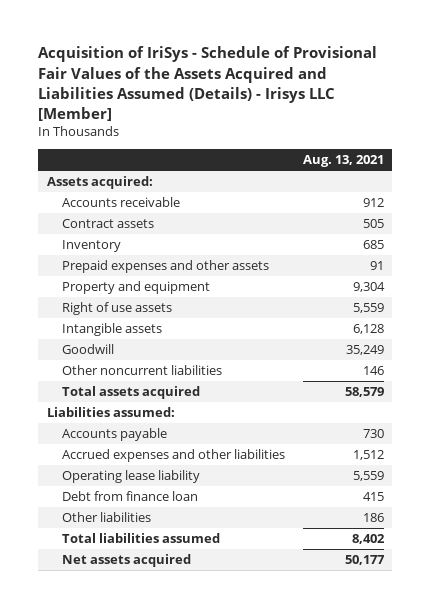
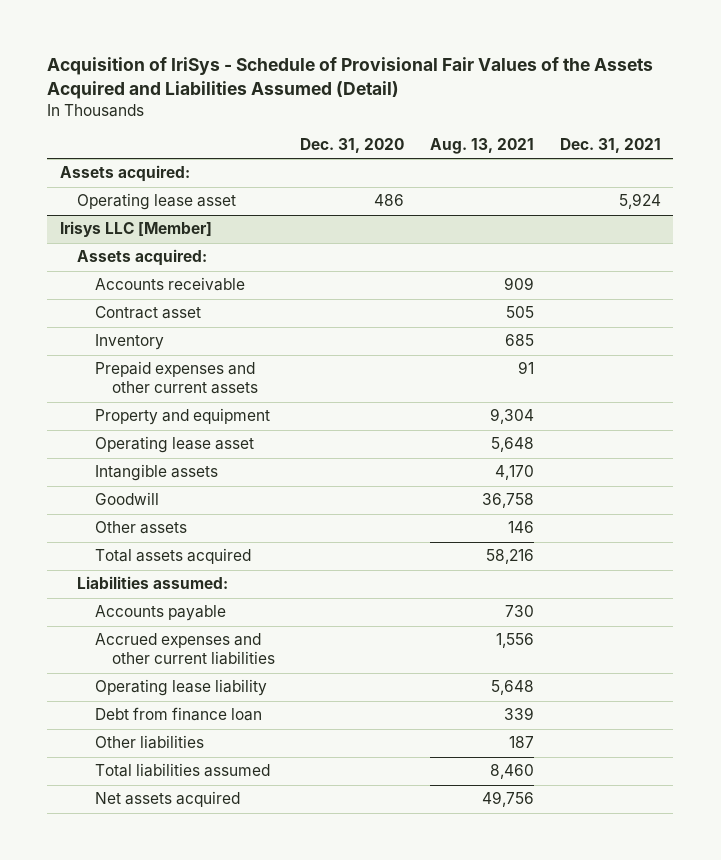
[38,46,378,121] Acquisition of IriSys - Schedule of Provisional Fair Values of the Assets Acquired and Liabilities Assumed (Details) - Irisys LLC [Member] -> [47,57,654,99] Acquisition of IriSys - Schedule of Provisional Fair Values of the Assets Acquired and Liabilities Assumed (Detail)
none -> [300,138,405,154] Dec. 31, 2020
none -> [559,138,661,154] Dec. 31, 2021
none -> [77,193,237,211] Operating lease asset
none -> [60,221,213,238] Irisys LLC [Member]
none -> [77,249,208,267] Assets acquired:
[362,198,384,208] 912 -> [503,277,534,291] 909
[61,219,154,229] Contract assets -> [94,306,201,320] Contract asset
[61,260,269,274] Prepaid expenses and other assets -> [94,361,258,395] Prepaid expenses and other current assets
[61,302,172,316] Right of use assets -> none
none -> [94,436,254,454] Operating lease asset
[352,324,384,335] 6,128 -> [494,465,534,481] 4,170
[345,345,384,356] 35,249 -> [481,493,534,509] 36,758
[61,365,222,376] Other noncurrent liabilities -> [94,521,187,535] Other assets
[344,387,384,398] 58,579 -> [485,549,534,565] 58,216
[61,449,285,463] Accrued expenses and other liabilities -> [94,633,275,666] Accrued expenses and other current liabilities
[352,450,384,461] 1,512 -> [495,633,534,649] 1,556
[352,471,384,482] 5,559 -> [490,680,534,696] 5,648
[362,492,384,502] 415 -> [503,707,534,721] 339
[362,513,384,523] 186 -> [508,736,534,749] 187
[351,534,385,545] 8,402 -> [489,764,534,780] 8,460
[344,555,385,566] 50,177 -> [481,791,534,808] 49,756

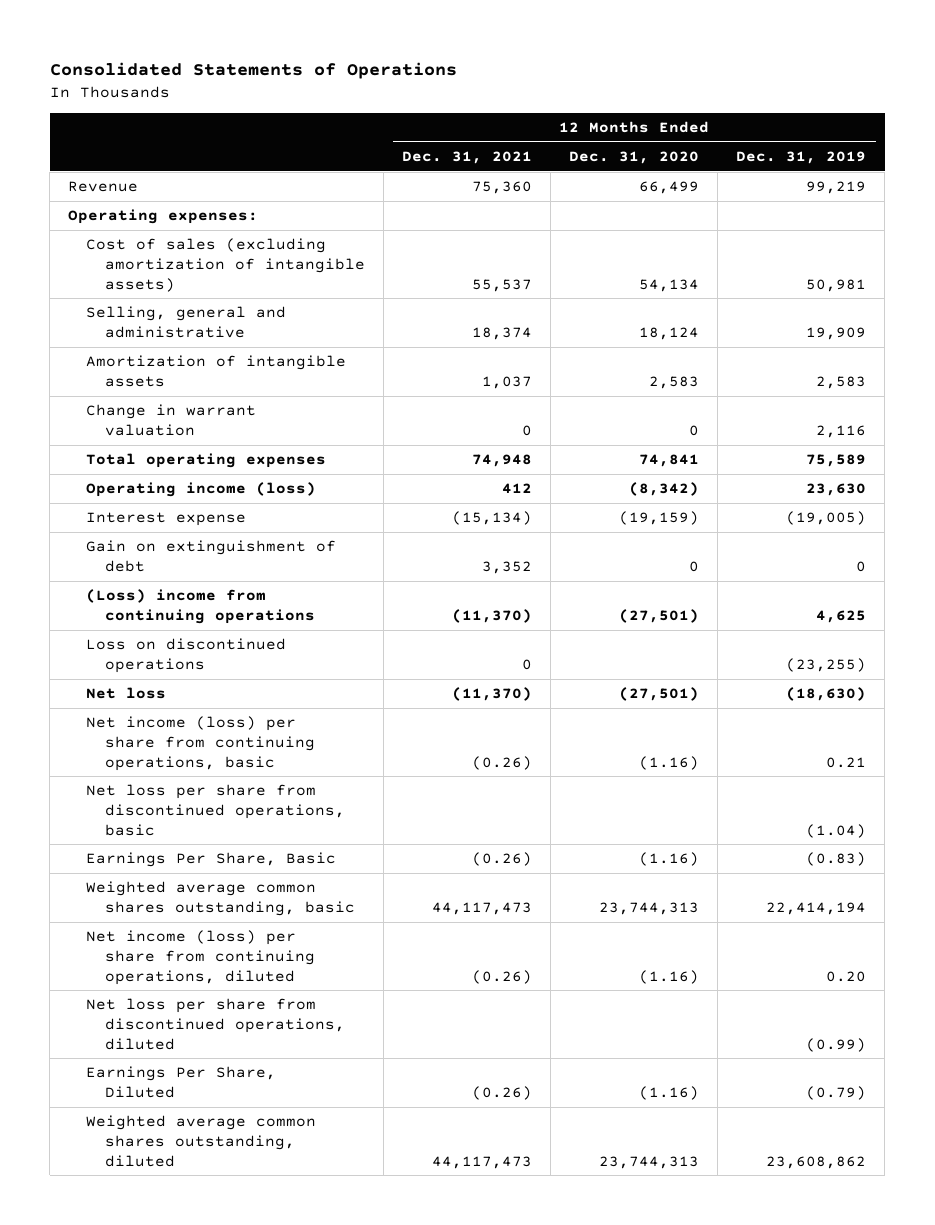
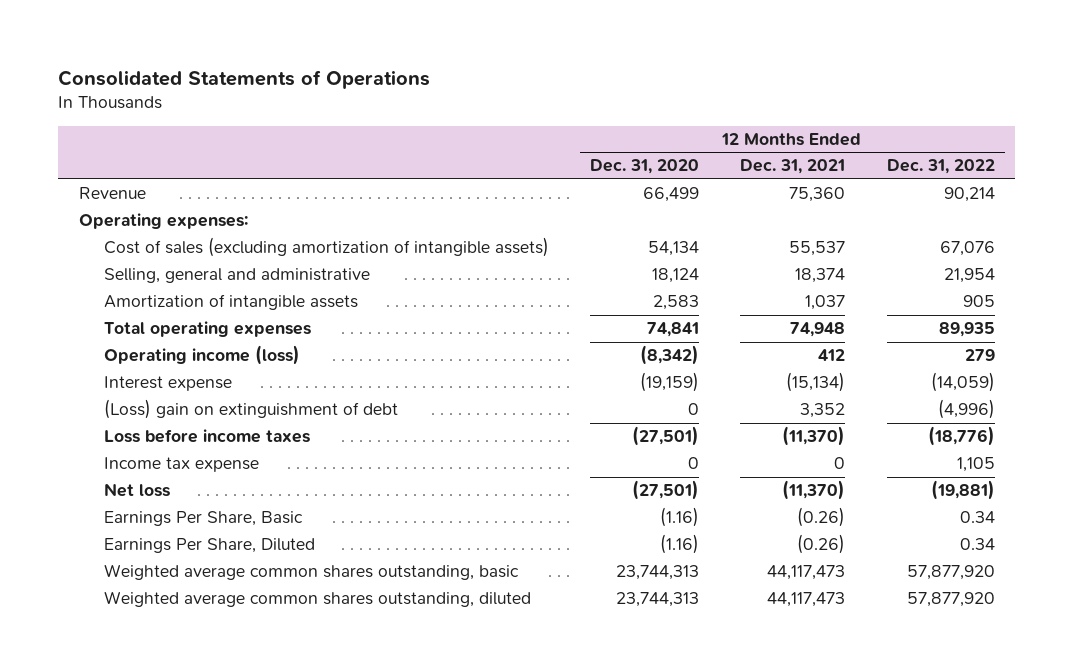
[736,151,867,165] Dec. 31, 2019 -> none
none -> [886,159,995,175] Dec. 31, 2022
[86,404,257,436] Change in warrant valuation -> none
[86,638,287,673] Loss on discontinued operations -> none
[86,540,337,572] Gain on extinguishment of debt -> [104,399,399,420] (Loss) gain on extinguishment of debt
[86,589,315,624] (Loss) income from continuing operations -> [104,429,311,444] Loss before income taxes
none -> [104,457,260,473] Income tax expense
[86,716,315,771] Net income (loss) per share from continuing operations, basic -> none
[86,784,345,836] Net loss per share from discontinued operations, basic -> none
[86,930,315,985] Net income (loss) per share from continuing operations, diluted -> none
[86,998,345,1050] Net loss per share from discontinued operations, diluted -> none
[86,881,355,916] Weighted average common shares outstanding, basic -> [104,564,520,581] Weighted average common shares outstanding, basic

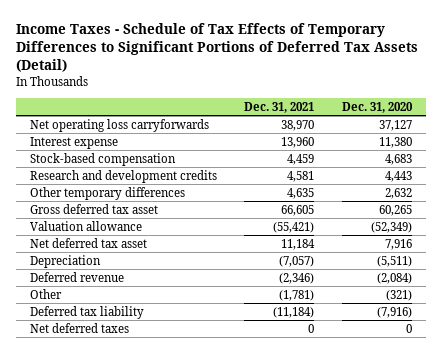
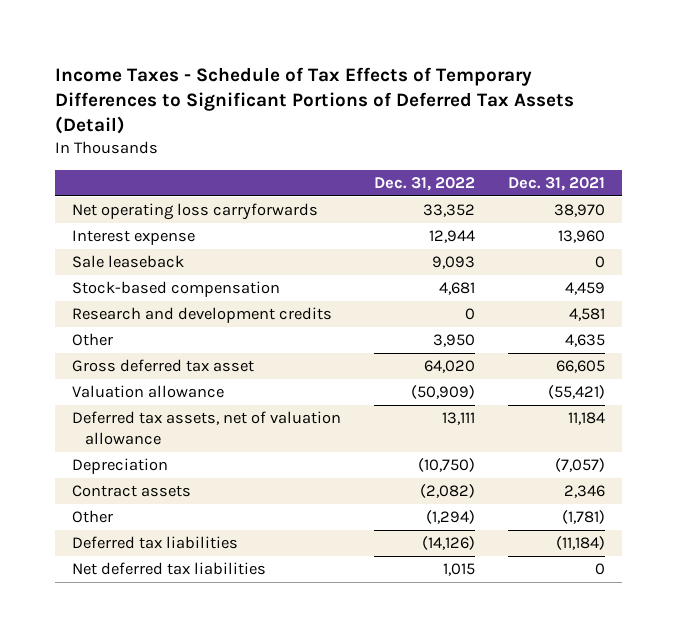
[342,101,414,113] Dec. 31, 2020 -> none
none -> [374,176,476,191] Dec. 31, 2022
none -> [71,255,184,269] Sale leaseback
[29,186,185,200] Other temporary differences -> [71,333,113,347] Other
[29,237,147,248] Net deferred tax asset -> [71,411,341,445] Deferred tax assets, net of valuation allowance
[29,271,124,282] Deferred revenue -> none
none -> [71,485,191,498] Contract assets
[29,305,144,319] Deferred tax liability -> [71,536,238,550] Deferred tax liabilities
[29,322,129,333] Net deferred taxes -> [71,562,266,576] Net deferred tax liabilities

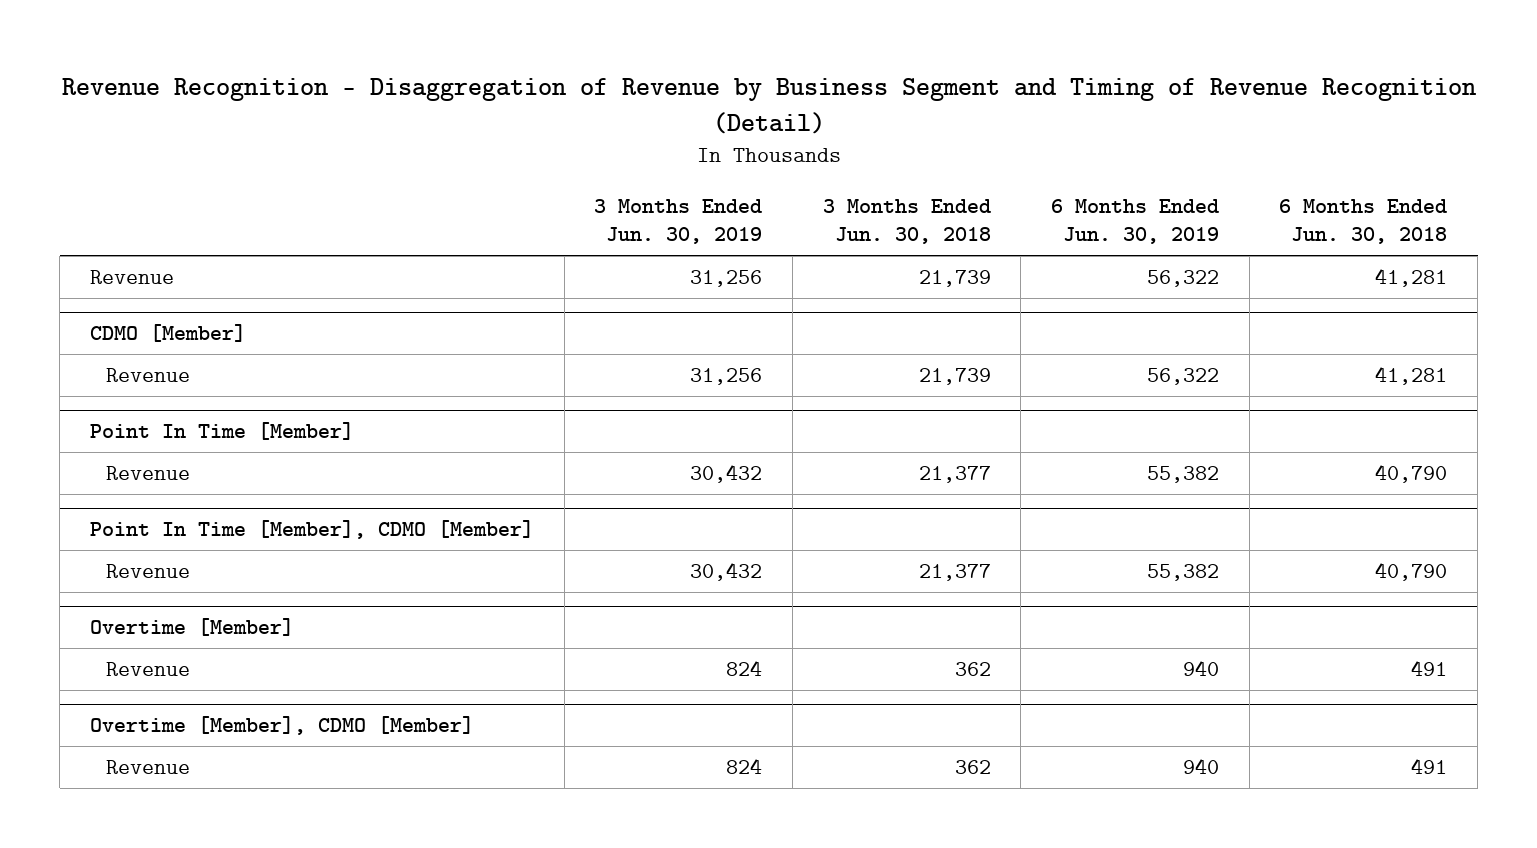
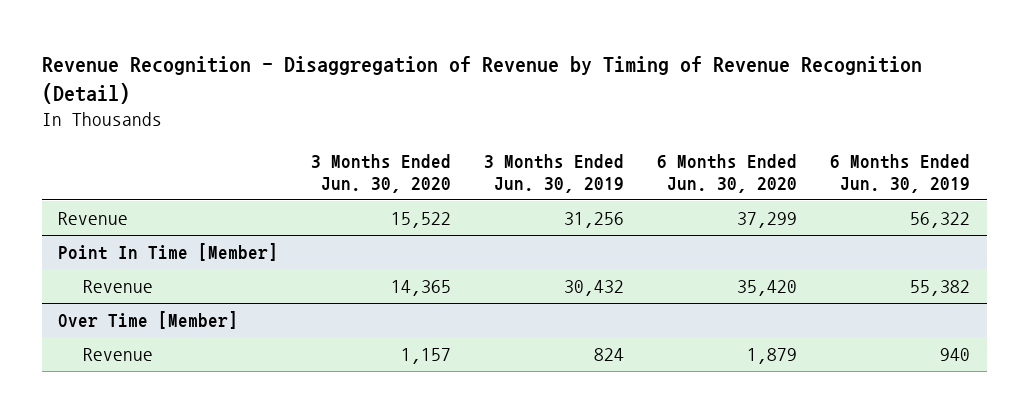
[61,78,1477,134] Revenue Recognition - Disaggregation of Revenue by Business Segment and Timing of Revenue Recognition (Detail) -> [41,55,922,104] Revenue Recognition - Disaggregation of Revenue by Timing of Revenue Recognition (Detail)
[822,198,991,245] 3 Months Ended Jun. 30, 2018 -> none
[1279,198,1448,245] 6 Months Ended Jun. 30, 2018 -> none
none -> [311,154,452,193] 3 Months Ended Jun. 30, 2020
none -> [657,154,798,193] 6 Months Ended Jun. 30, 2020
[89,324,246,343] CDMO [Member] -> none
[106,368,191,383] Revenue -> none
[89,520,534,540] Point In Time [Member], CDMO [Member] -> none
[106,564,191,579] Revenue -> none
[106,662,191,677] Revenue -> none
[89,716,474,736] Overtime [Member], CDMO [Member] -> none
[89,618,294,637] Overtime [Member] -> [58,311,239,330] Over Time [Member]

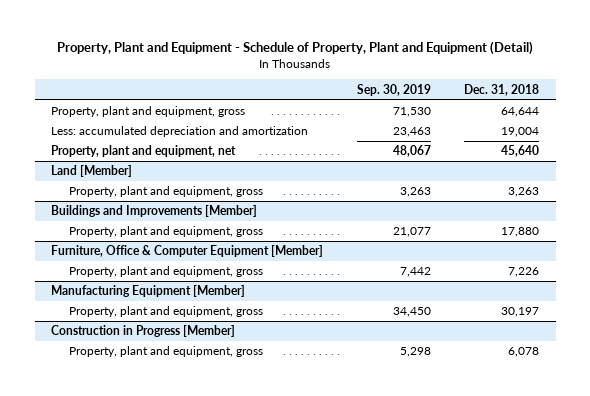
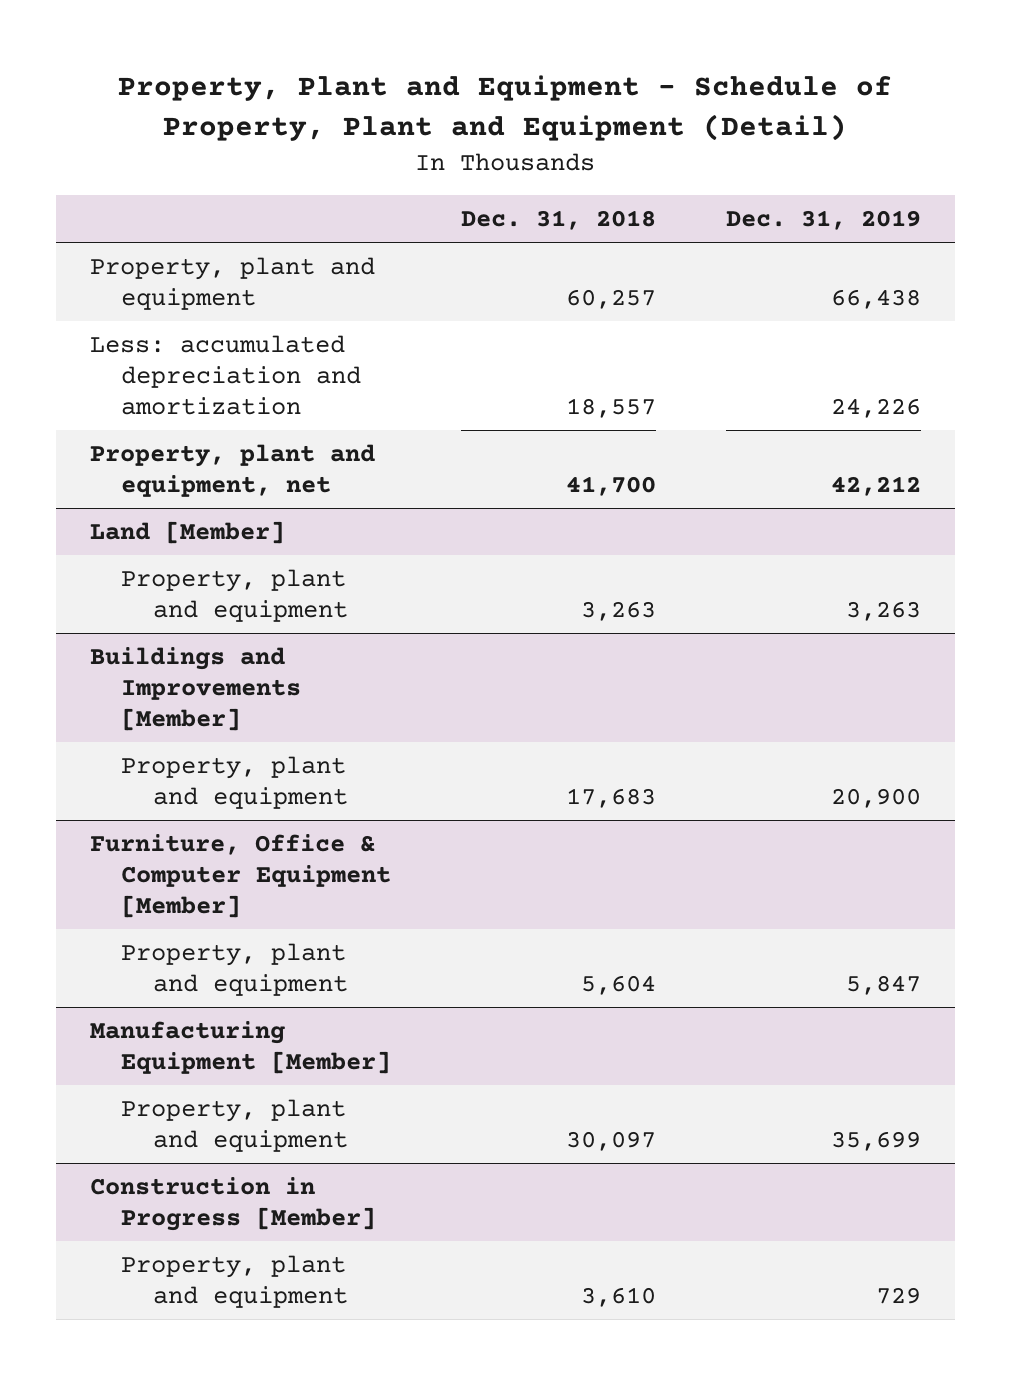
[356,83,431,96] Sep. 30, 2019 -> none
none -> [725,210,921,231] Dec. 31, 2019
[51,106,246,118] Property, plant and equipment, gross -> [90,256,376,311] Property, plant and equipment
[501,107,540,118] 64,644 -> [565,289,656,310] 60,257
[501,127,540,138] 19,004 -> [565,398,656,419] 18,557
[501,145,540,158] 45,640 -> [565,476,656,497] 41,700
[69,186,264,198] Property, plant and equipment, gross -> [121,568,348,623] Property, plant and equipment
[69,226,264,238] Property, plant and equipment, gross -> [121,755,348,810] Property, plant and equipment
[501,227,540,238] 17,880 -> [565,788,656,809] 17,683
[69,266,264,278] Property, plant and equipment, gross -> [121,942,348,997] Property, plant and equipment
[508,267,540,278] 7,226 -> [580,975,656,996] 5,604
[69,306,264,318] Property, plant and equipment, gross -> [121,1098,348,1153] Property, plant and equipment
[501,307,540,318] 30,197 -> [565,1131,656,1152] 30,097
[69,346,264,358] Property, plant and equipment, gross -> [121,1254,348,1309] Property, plant and equipment
[508,347,540,358] 6,078 -> [580,1287,656,1308] 3,610

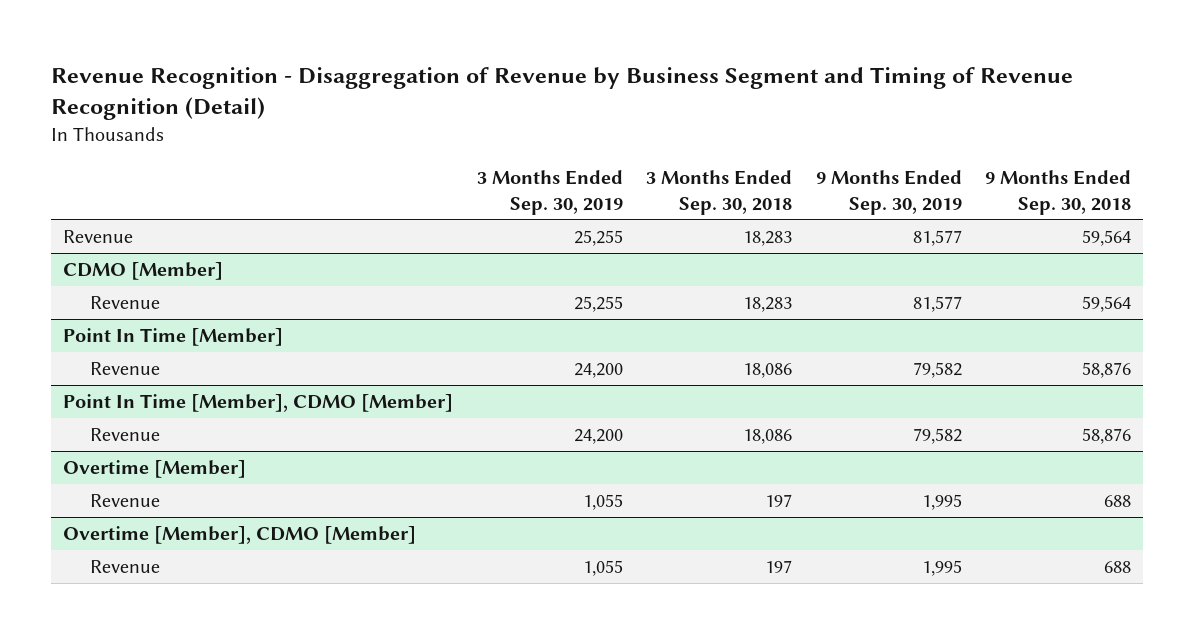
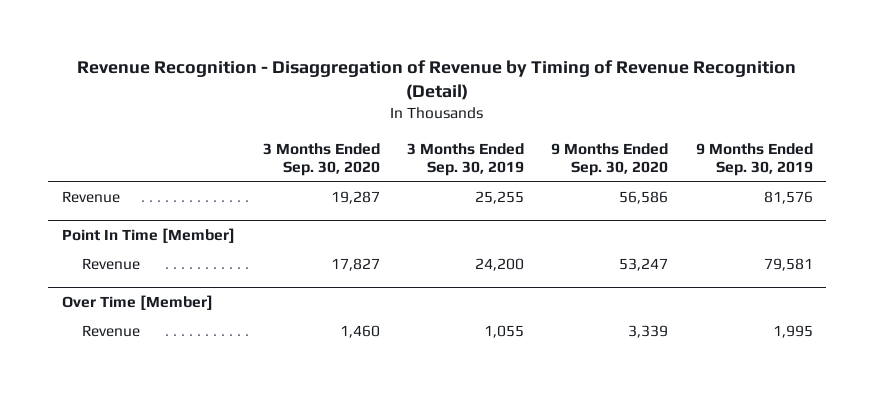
[51,66,1074,120] Revenue Recognition - Disaggregation of Revenue by Business Segment and Timing of Revenue Recognition (Detail) -> [77,59,797,101] Revenue Recognition - Disaggregation of Revenue by Timing of Revenue Recognition (Detail)
[646,170,793,215] 3 Months Ended Sep. 30, 2018 -> none
[985,170,1132,215] 9 Months Ended Sep. 30, 2018 -> none
none -> [262,142,380,176] 3 Months Ended Sep. 30, 2020
none -> [551,142,669,176] 9 Months Ended Sep. 30, 2020
[62,261,223,280] CDMO [Member] -> none
[89,295,160,309] Revenue -> none
[912,229,962,246] 81,577 -> [763,190,813,204] 81,576
[62,393,453,412] Point In Time [Member], CDMO [Member] -> none
[89,427,160,441] Revenue -> none
[89,493,160,507] Revenue -> none
[62,525,416,544] Overtime [Member], CDMO [Member] -> none
[912,361,962,378] 79,582 -> [763,257,813,271] 79,581
[62,459,246,478] Overtime [Member] -> [62,294,214,310] Over Time [Member]

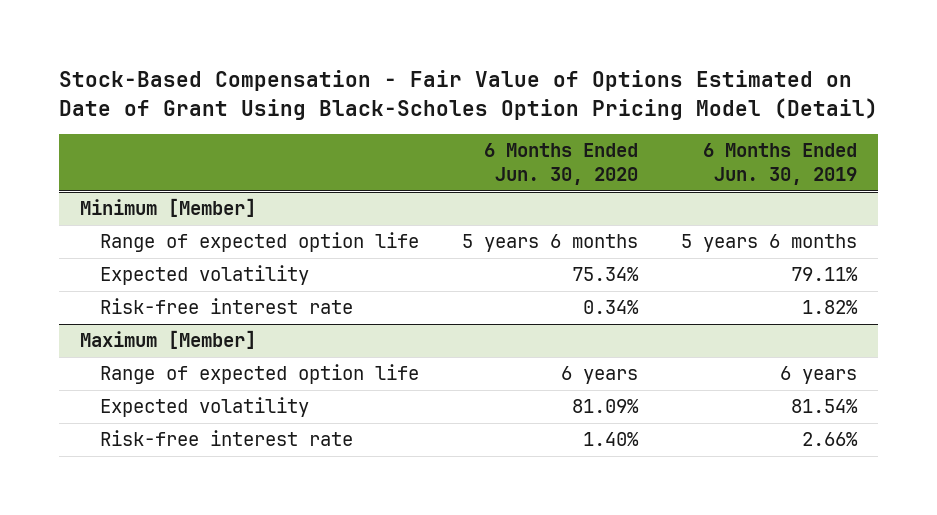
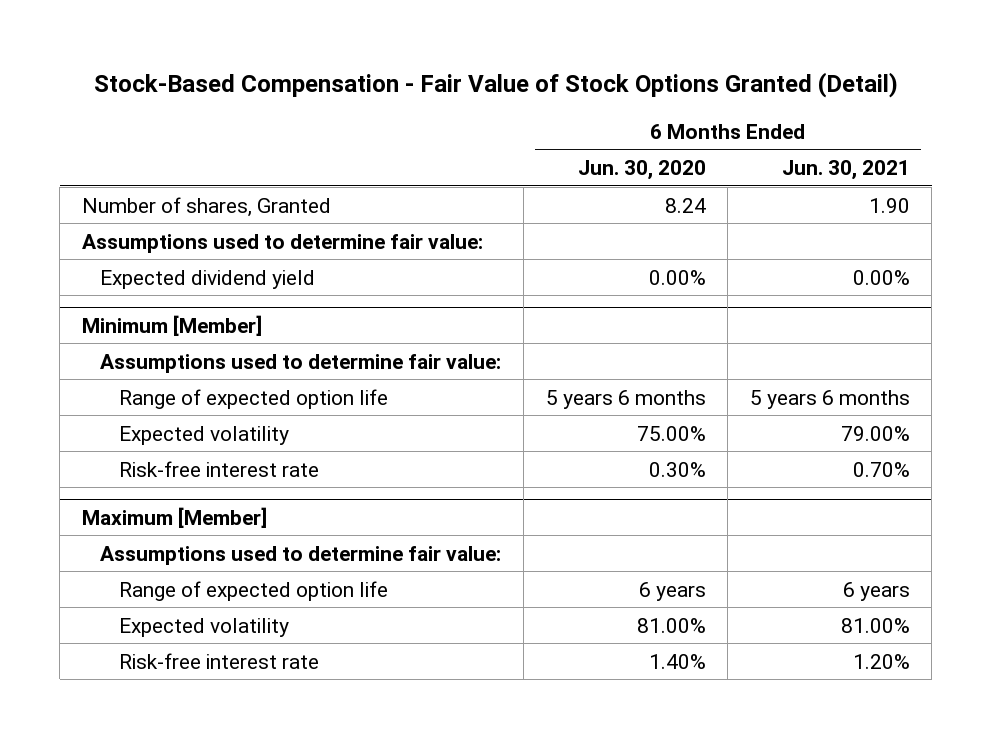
[58,70,878,120] Stock-Based Compensation - Fair Value of Options Estimated on Date of Grant Using Black-Scholes Option Pricing Model (Detail) -> [93,72,898,99] Stock-Based Compensation - Fair Value of Stock Options Granted (Detail)
[702,143,857,185] 6 Months Ended Jun. 30, 2019 -> none
none -> [781,159,910,180] Jun. 30, 2021
none -> [81,196,331,217] Number of shares, Granted
none -> [81,233,483,253] Assumptions used to determine fair value:
none -> [100,269,316,289] Expected dividend yield
none -> [100,353,502,373] Assumptions used to determine fair value:
[571,267,639,282] 75.34% -> [636,425,706,441] 75.00%
[582,300,639,315] 0.34% -> [648,461,706,477] 0.30%
none -> [100,545,502,565] Assumptions used to determine fair value:
[571,399,639,414] 81.09% -> [636,617,706,633] 81.00%

